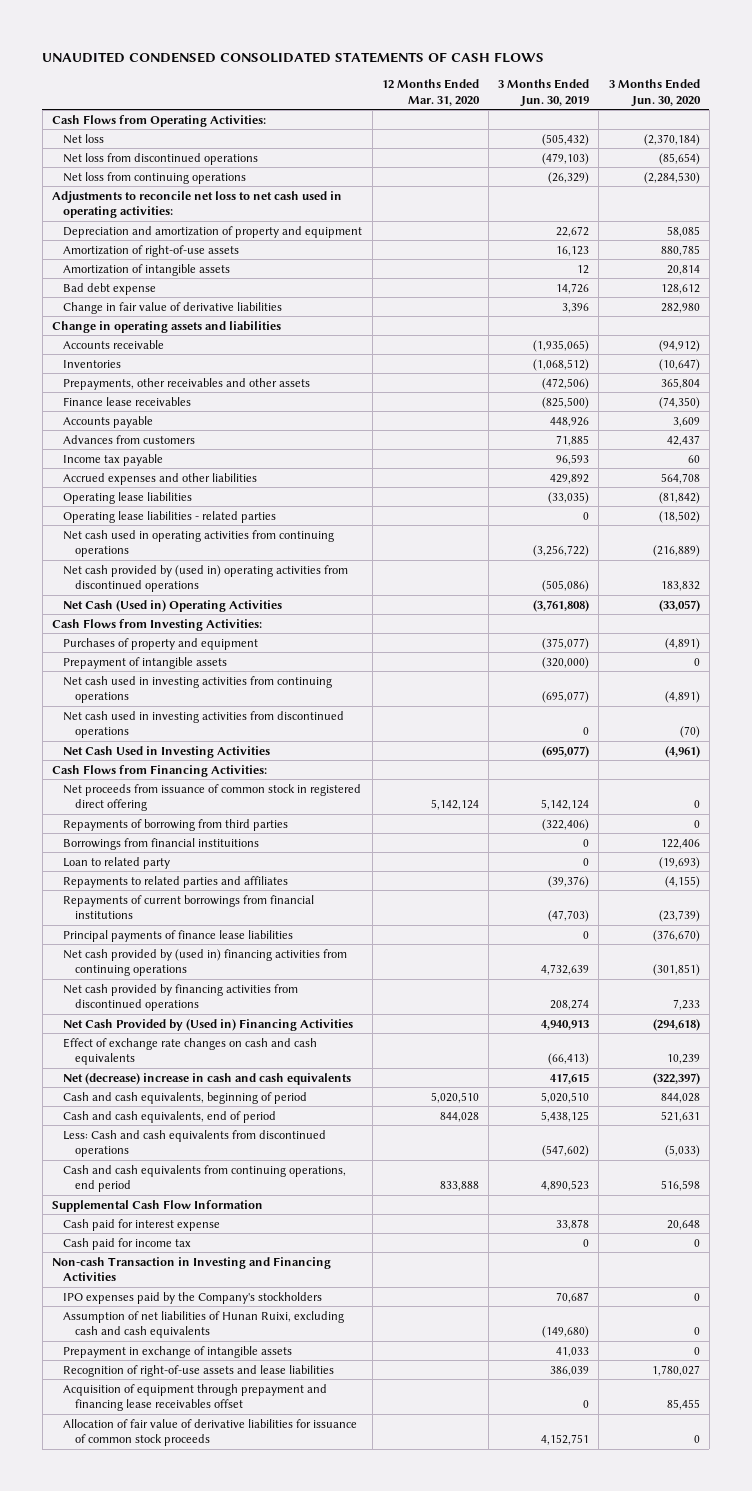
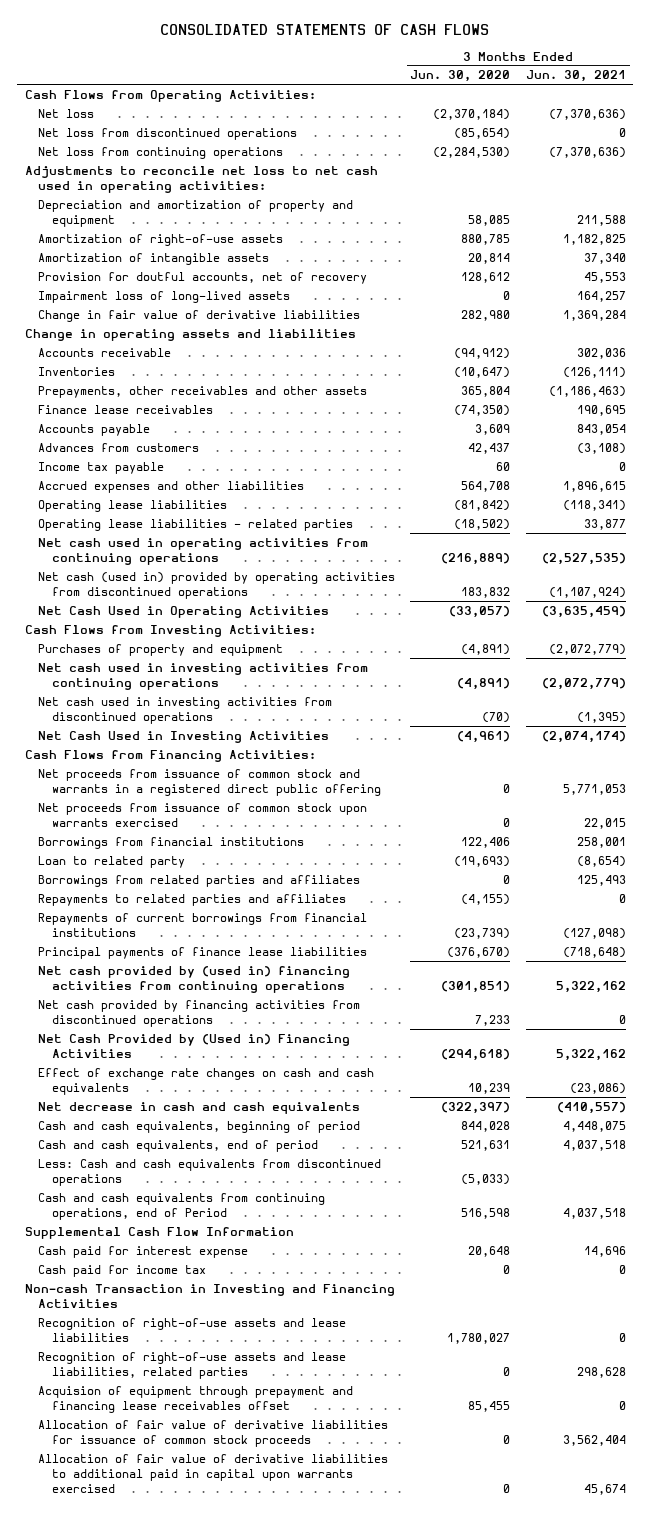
[42,51,545,63] UNAUDITED CONDENSED CONSOLIDATED STATEMENTS OF CASH FLOWS -> [160,24,490,36] CONSOLIDATED STATEMENTS OF CASH FLOWS
[381,78,480,106] 12 Months Ended Mar. 31, 2020 -> none
[498,78,590,107] 3 Months Ended Jun. 30, 2019 -> none
none -> [525,70,626,83] Jun. 30, 2021
[63,282,157,295] Bad debt expense -> [38,271,368,284] Provision for doutful accounts, net of recovery
none -> [38,290,291,303] Impairment loss of long-lived assets
[63,564,349,593] Net cash provided by (used in) operating activities from discontinued operations -> [38,571,396,599] Net cash (used in) provided by operating activities from discontinued operations
[63,599,283,612] Net Cash (Used in) Operating Activities -> [38,605,330,618] Net Cash Used in Operating Activities
[63,656,228,669] Prepayment of intangible assets -> none
[63,818,289,831] Repayments of borrowing from third parties -> none
[63,783,362,812] Net proceeds from issuance of common stock in registered direct offering -> [38,768,381,796] Net proceeds from issuance of common stock and warrants in a registered direct public offering
none -> [38,802,368,827] Net proceeds from issuance of common stock upon warrants exercised
[63,837,260,850] Borrowings from financial instituitions -> [38,836,305,849] Borrowings from financial institutions
none -> [38,874,361,887] Borrowings from related parties and affiliates
[63,1072,352,1085] Net (decrease) increase in cash and cash equivalents -> [38,1101,361,1114] Net decrease in cash and cash equivalents
[63,1164,347,1193] Cash and cash equivalents from continuing operations, end period -> [38,1192,326,1220] Cash and cash equivalents from continuing operations, end of Period
[63,1291,323,1304] IPO expenses paid by the Company's stockholders -> none
[63,1310,345,1339] Assumption of net liabilities of Hunan Ruixi, excluding cash and cash equivalents -> none
[63,1345,293,1358] Prepayment in exchange of intangible assets -> none
none -> [38,1351,347,1379] Recognition of right-of-use assets and lease liabilities, related parties
[63,1383,328,1412] Acquisition of equipment through prepayment and financing lease receivables offset -> [38,1385,354,1413] Acquision of equipment through prepayment and financing lease receivables offset
none -> [38,1453,389,1493] Allocation of fair value of derivative liabilities to additional paid in capital upon warrants exercised

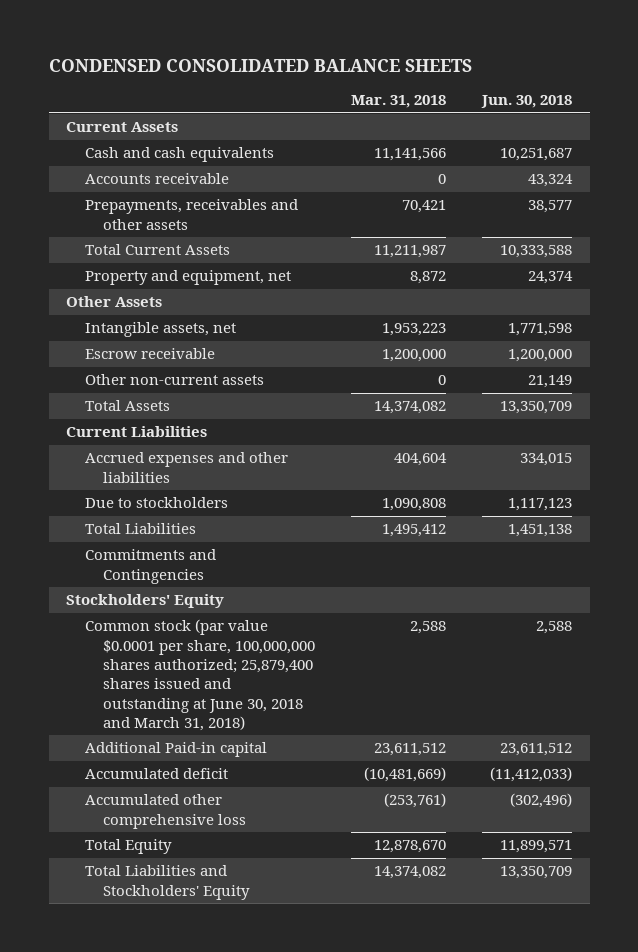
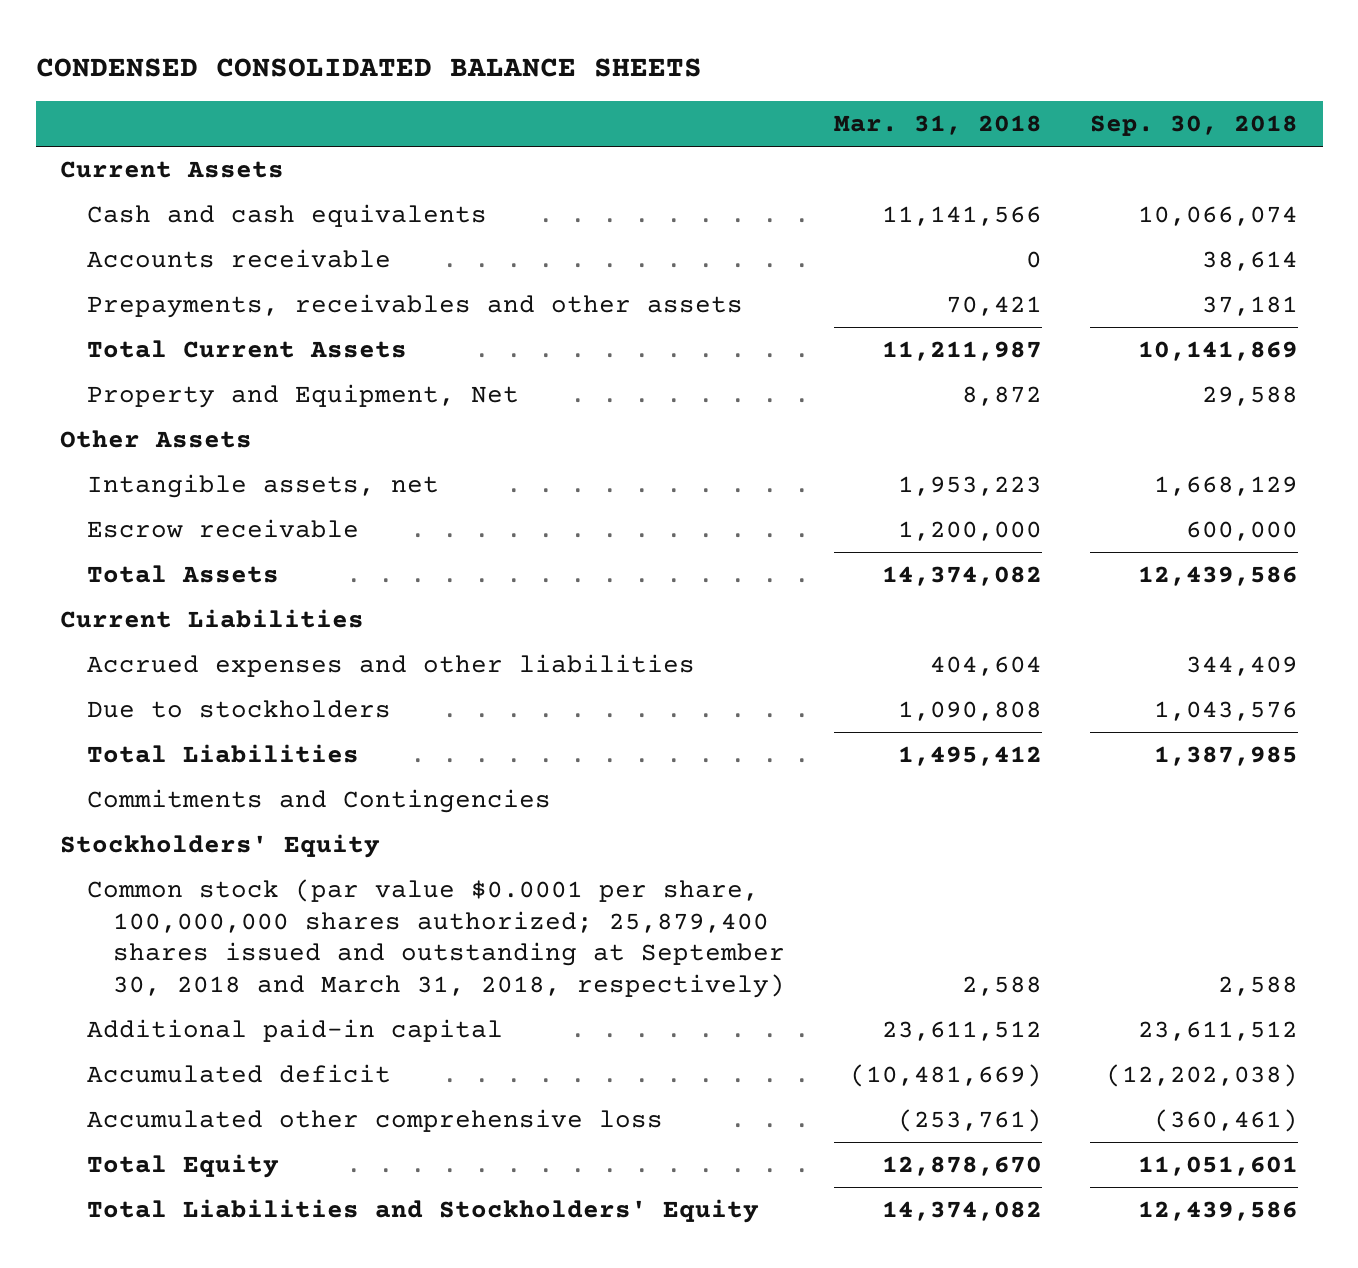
[480,95,572,109] Jun. 30, 2018 -> none
none -> [1090,115,1299,137] Sep. 30, 2018
[84,270,291,286] Property and equipment, net -> [86,383,519,408] Property and Equipment, Net
[84,374,264,386] Other non-current assets -> none
[84,619,316,732] Common stock (par value $0.0001 per share, 100,000,000 shares authorized; 25,879,400 shares issued and outstanding at June 30, 2018 and March 31, 2018) -> [86,878,786,999] Common stock (par value $0.0001 per share, 100,000,000 shares authorized; 25,879,400 shares issued and outstanding at September 30, 2018 and March 31, 2018, respectively)
[84,742,267,758] Additional Paid-in capital -> [86,1018,503,1042] Additional paid-in capital

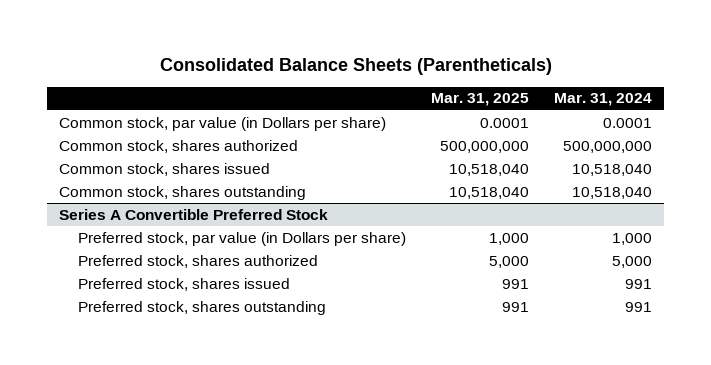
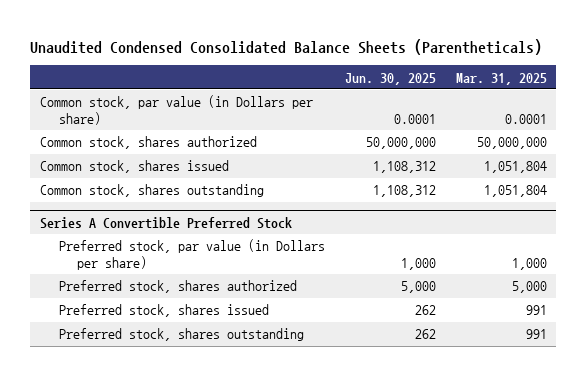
[159,58,552,76] Consolidated Balance Sheets (Parentheticals) -> [30,38,543,55] Unaudited Condensed Consolidated Balance Sheets (Parentheticals)
[553,93,652,107] Mar. 31, 2024 -> none
none -> [344,72,436,85] Jun. 30, 2025
[439,140,529,153] 500,000,000 -> [476,137,547,150] 50,000,000
[448,163,529,176] 10,518,040 -> [483,161,547,174] 1,051,804
[448,186,529,199] 10,518,040 -> [483,185,547,198] 1,051,804

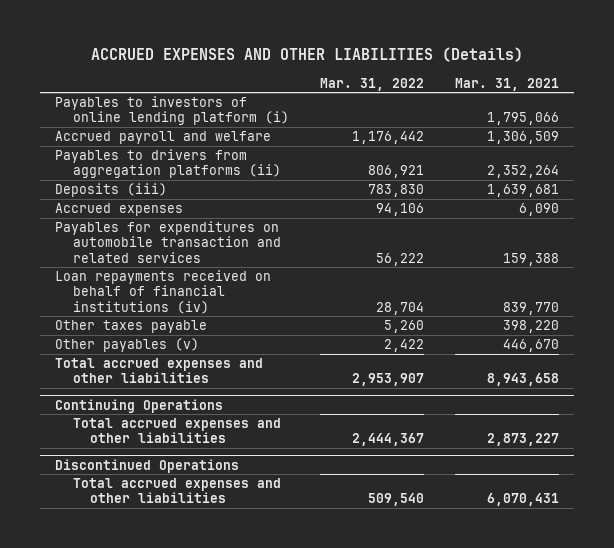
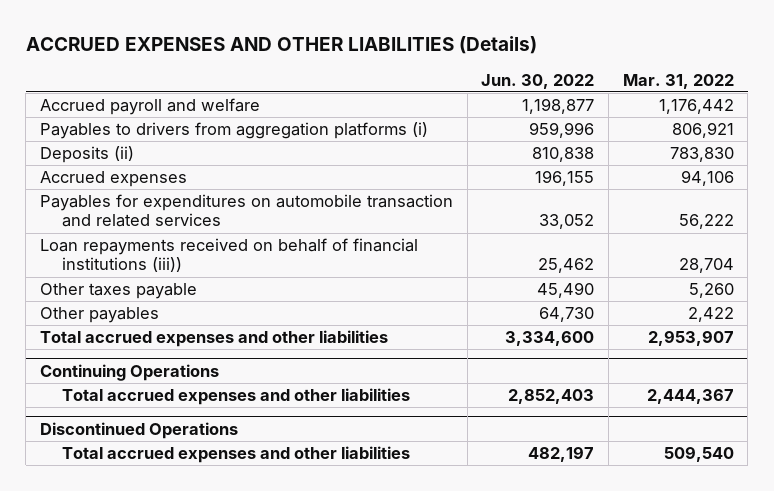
[454,77,559,91] Mar. 31, 2021 -> none
none -> [481,73,595,89] Jun. 30, 2022
[55,96,289,126] Payables to investors of online lending platform (i) -> none
[55,149,281,179] Payables to drivers from aggregation platforms (ii) -> [39,122,428,140] Payables to drivers from aggregation platforms (i)
[55,183,168,198] Deposits (iii) -> [39,146,134,164] Deposits (ii)
[55,270,272,314] Loan repayments received on behalf of financial institutions (iv) -> [39,238,418,273] Loan repayments received on behalf of financial institutions (iii))
[55,338,200,353] Other payables (v) -> [39,307,159,324] Other payables

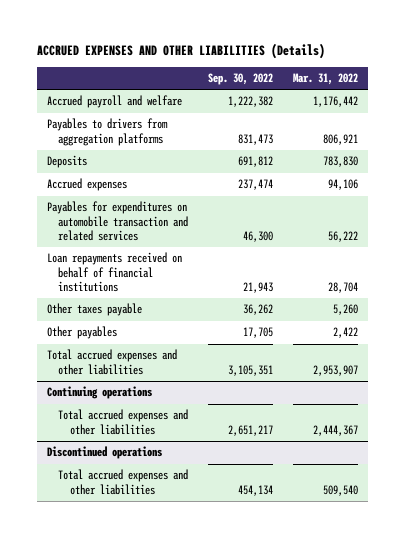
[481,73,595,89] Jun. 30, 2022 -> none
none -> [208,72,274,85] Sep. 30, 2022
[39,122,428,140] Payables to drivers from aggregation platforms (i) -> [46,118,168,146] Payables to drivers from aggregation platforms
[39,146,134,164] Deposits (ii) -> [46,155,87,169] Deposits
[39,238,418,273] Loan repayments received on behalf of financial institutions (iii)) -> [46,252,182,293] Loan repayments received on behalf of financial institutions
[39,363,219,381] Continuing Operations -> [46,386,152,400] Continuing operations
[39,421,238,439] Discontinued Operations -> [46,446,162,460] Discontinued operations

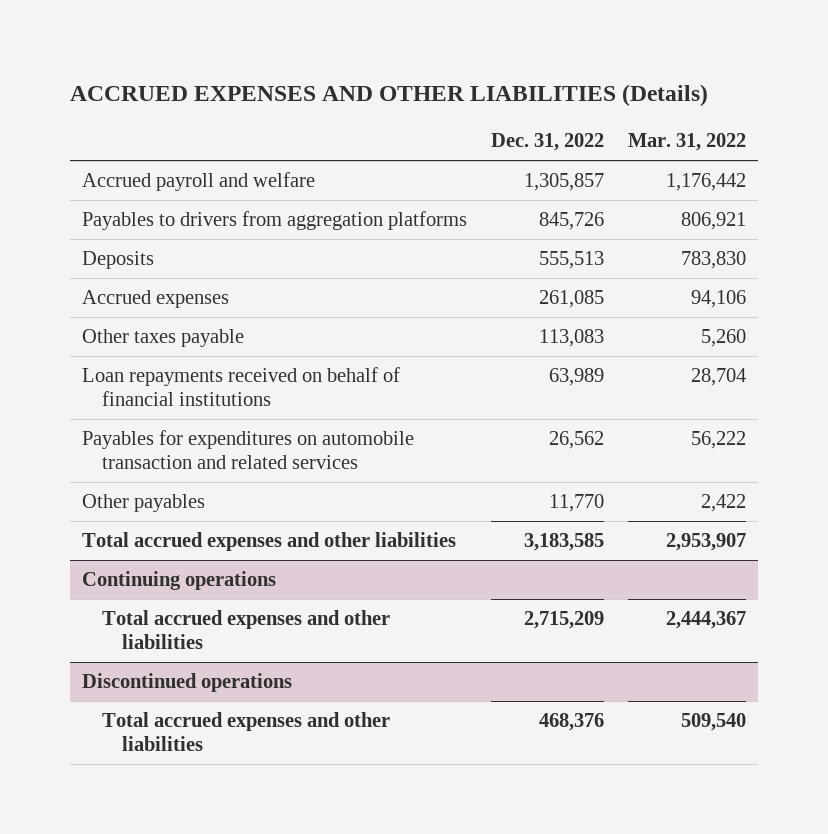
[208,72,274,85] Sep. 30, 2022 -> none
none -> [490,133,604,152] Dec. 31, 2022
[46,252,182,293] Loan repayments received on behalf of financial institutions -> [81,366,400,407] Loan repayments received on behalf of financial institutions
[46,201,189,242] Payables for expenditures on automobile transaction and related services -> [81,429,414,470] Payables for expenditures on automobile transaction and related services

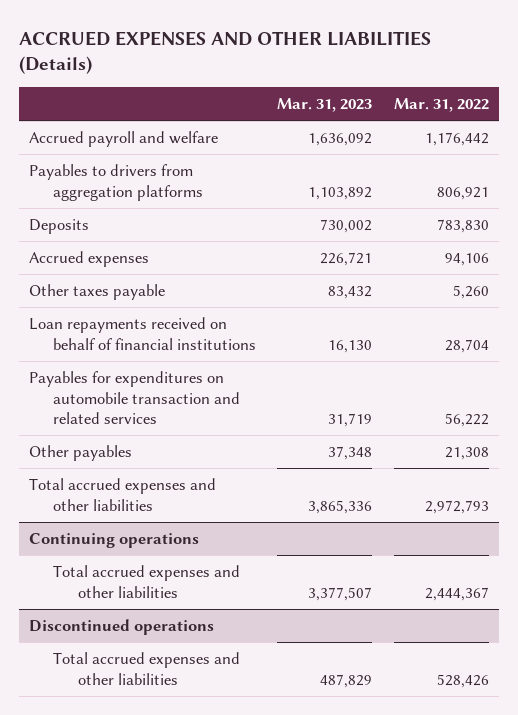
[490,133,604,152] Dec. 31, 2022 -> none
none -> [277,98,373,113] Mar. 31, 2023
[701,493,747,512] 2,422 -> [444,446,489,460] 21,308
[666,532,747,551] 2,953,907 -> [424,499,489,514] 2,972,793
[681,712,747,731] 509,540 -> [436,673,489,688] 528,426

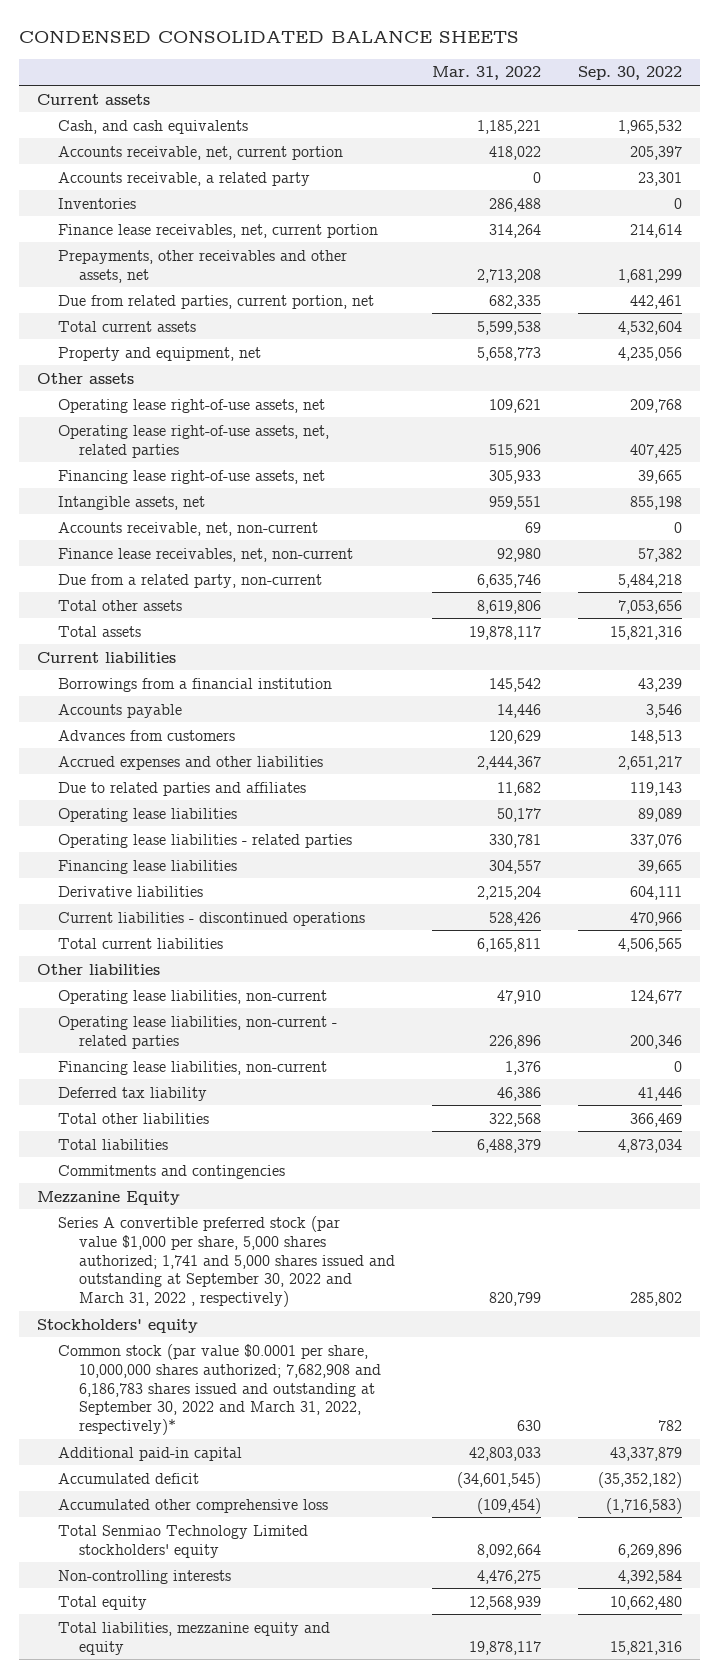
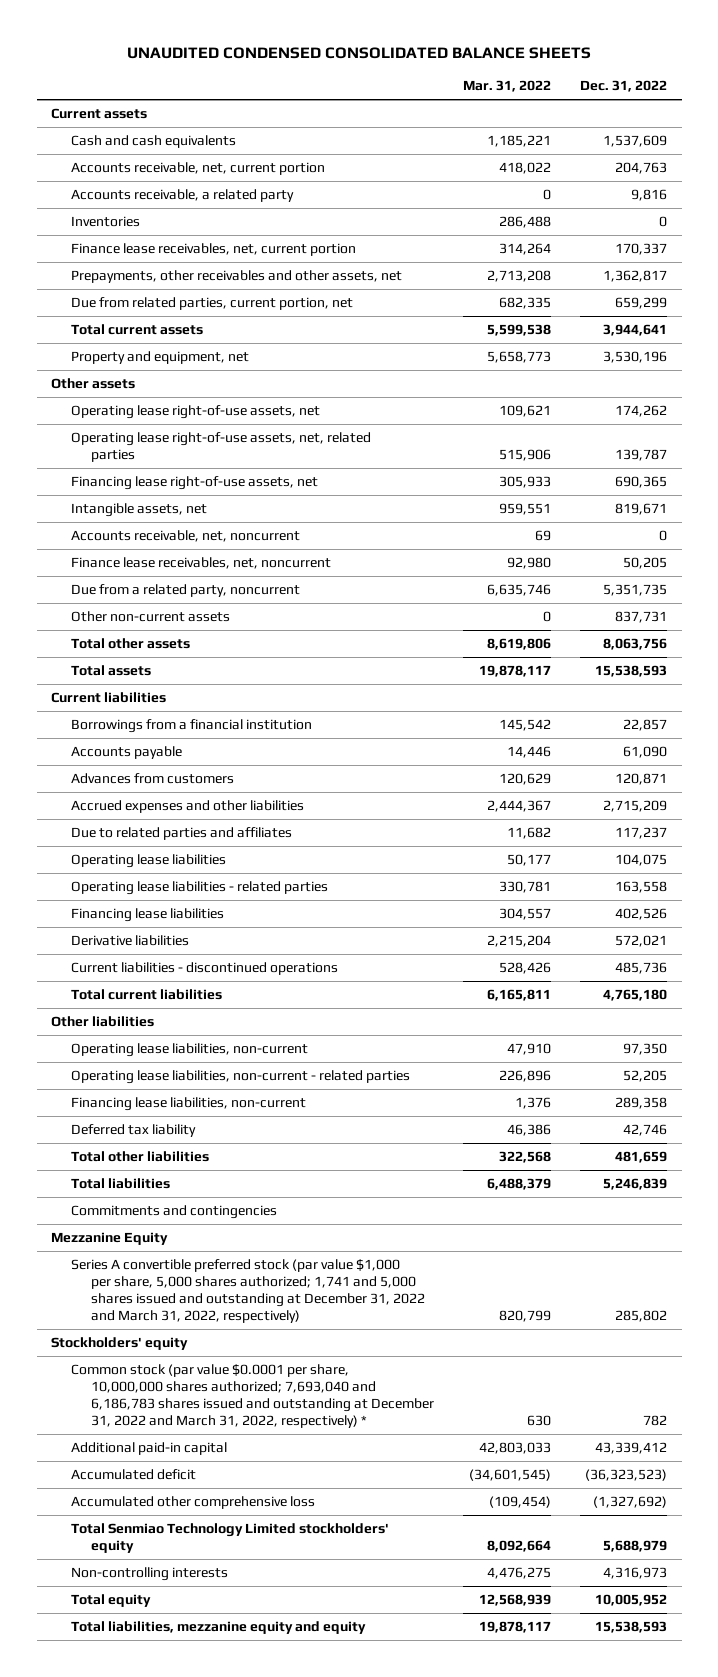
[18,30,519,44] CONDENSED CONSOLIDATED BALANCE SHEETS -> [127,47,592,60] UNAUDITED CONDENSED CONSOLIDATED BALANCE SHEETS
[577,66,682,81] Sep. 30, 2022 -> none
none -> [580,80,668,93] Dec. 31, 2022
[57,119,248,134] Cash, and cash equivalents -> [71,134,237,148] Cash and cash equivalents
[57,521,318,536] Accounts receivable, net, non-current -> [71,529,301,542] Accounts receivable, net, noncurrent
[57,547,353,562] Finance lease receivables, net, non-current -> [71,556,332,569] Finance lease receivables, net, noncurrent
[57,573,322,588] Due from a related party, non-current -> [71,583,301,597] Due from a related party, noncurrent
none -> [71,610,231,622] Other non-current assets
[57,1215,395,1308] Series A convertible preferred stock (par value $1,000 per share, 5,000 shares authorized; 1,741 and 5,000 shares issued and outstanding at September 30, 2022 and March 31, 2022 , respectively) -> [71,1258,426,1323] Series A convertible preferred stock (par value $1,000 per share, 5,000 shares authorized; 1,741 and 5,000 shares issued and outstanding at December 31, 2022 and March 31, 2022, respectively)
[57,1343,381,1436] Common stock (par value $0.0001 per share, 10,000,000 shares authorized; 7,682,908 and 6,186,783 shares issued and outstanding at September 30, 2022 and March 31, 2022, respectively)* -> [71,1363,435,1428] Common stock (par value $0.0001 per share, 10,000,000 shares authorized; 7,693,040 and 6,186,783 shares issued and outstanding at December 31, 2022 and March 31, 2022, respectively) *

